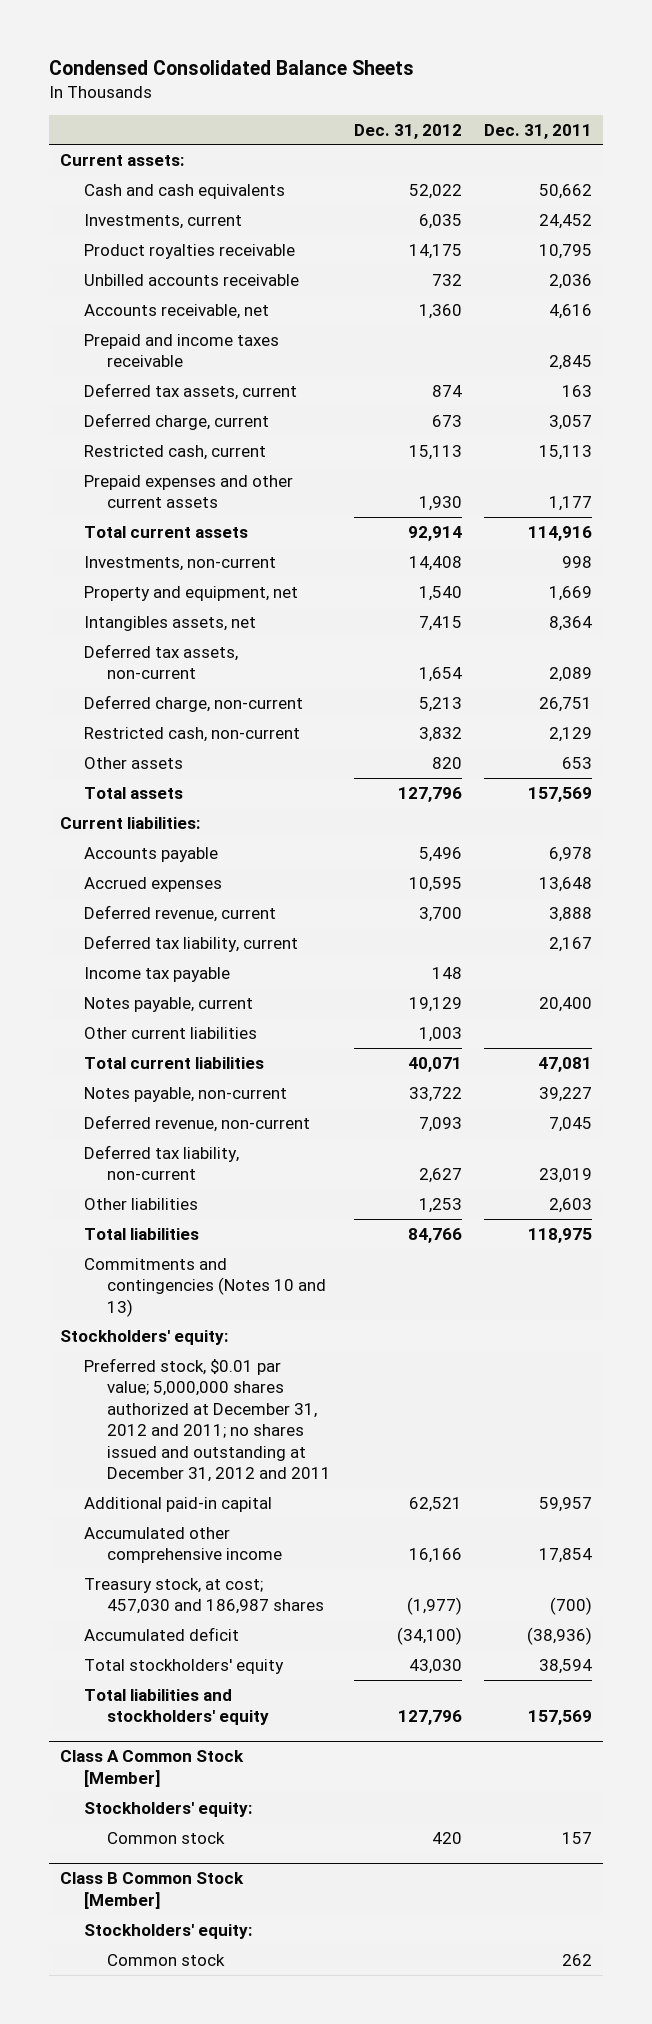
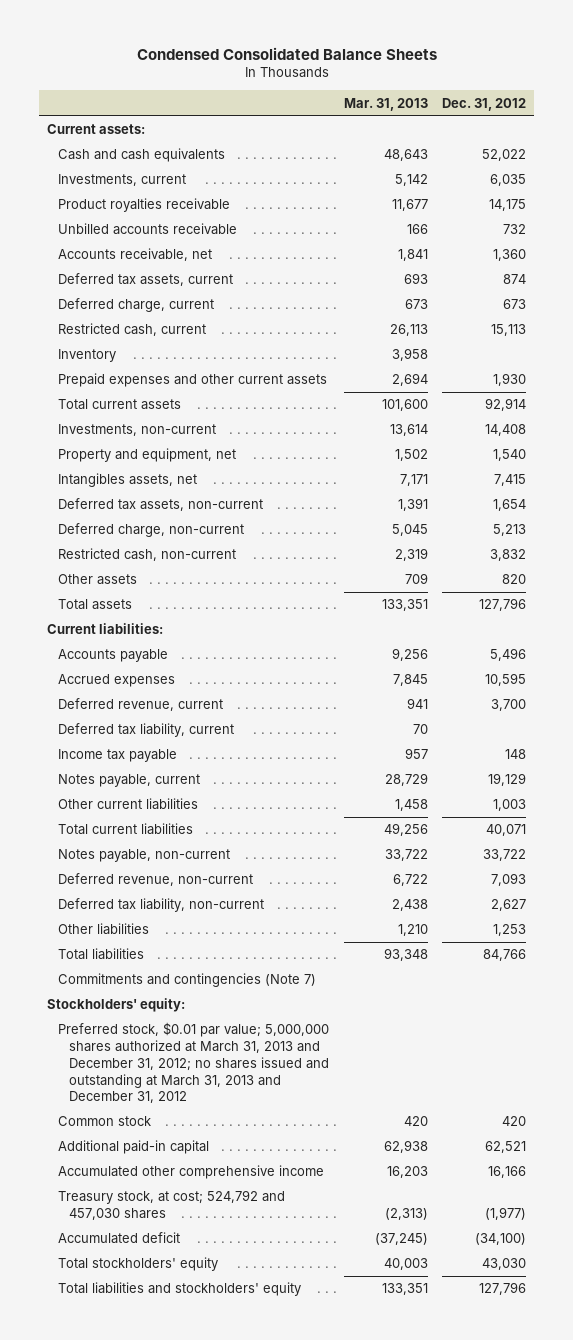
[484,123,593,139] Dec. 31, 2011 -> none
none -> [343,97,428,111] Mar. 31, 2013
[83,333,279,368] Prepaid and income taxes receivable -> none
none -> [58,349,117,363] Inventory
[83,1257,327,1317] Commitments and contingencies (Notes 10 and 13) -> [58,973,317,988] Commitments and contingencies (Note 7)
[83,1357,332,1482] Preferred stock, $0.01 par value; 5,000,000 shares authorized at December 31, 2012 and 2011; no shares issued and outstanding at December 31, 2012 and 2011 -> [58,1022,330,1104] Preferred stock, $0.01 par value; 5,000,000 shares authorized at March 31, 2013 and December 31, 2012; no shares issued and outstanding at March 31, 2013 and December 31, 2012
none -> [58,1116,152,1127] Common stock
[83,1577,325,1615] Treasury stock, at cost; 457,030 and 186,987 shares -> [58,1190,286,1221] Treasury stock, at cost; 524,792 and 457,030 shares
[60,1750,245,1787] Class A Common Stock [Member] -> none
[83,1801,252,1817] Stockholders' equity: -> none
[107,1831,226,1844] Common stock -> none
[60,1872,245,1909] Class B Common Stock [Member] -> none
[83,1923,252,1939] Stockholders' equity: -> none
[107,1953,226,1966] Common stock -> none

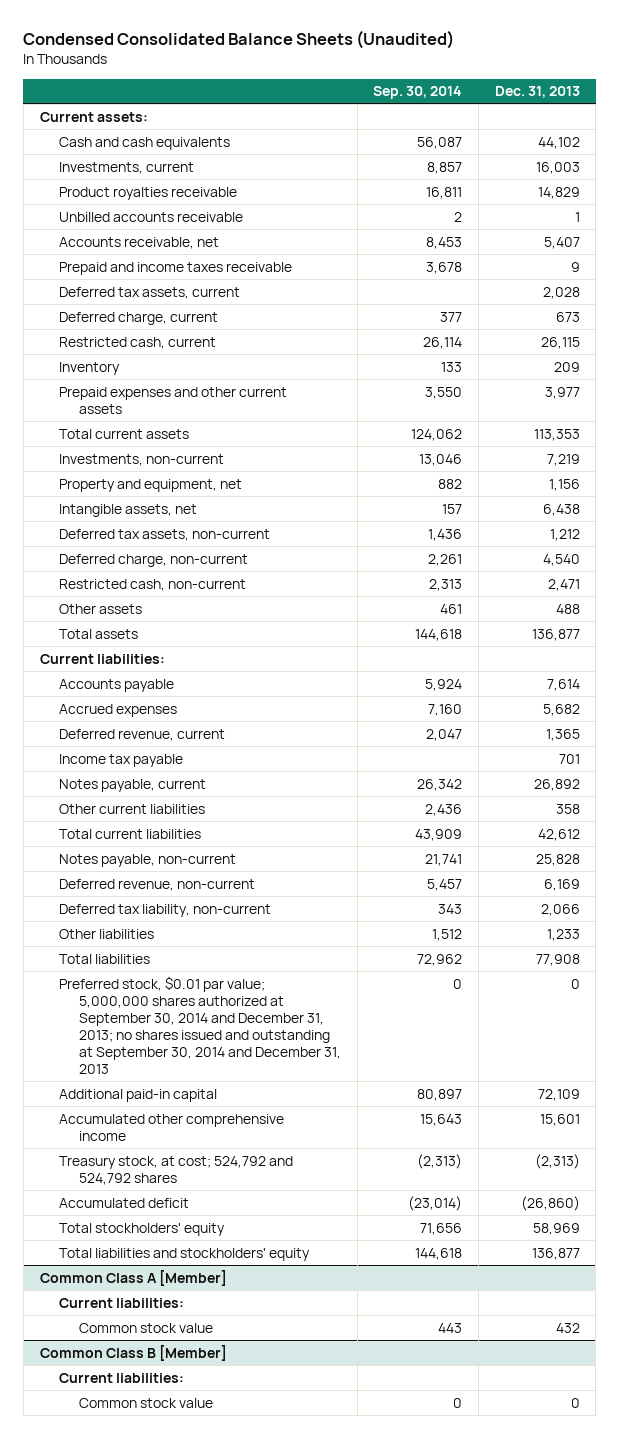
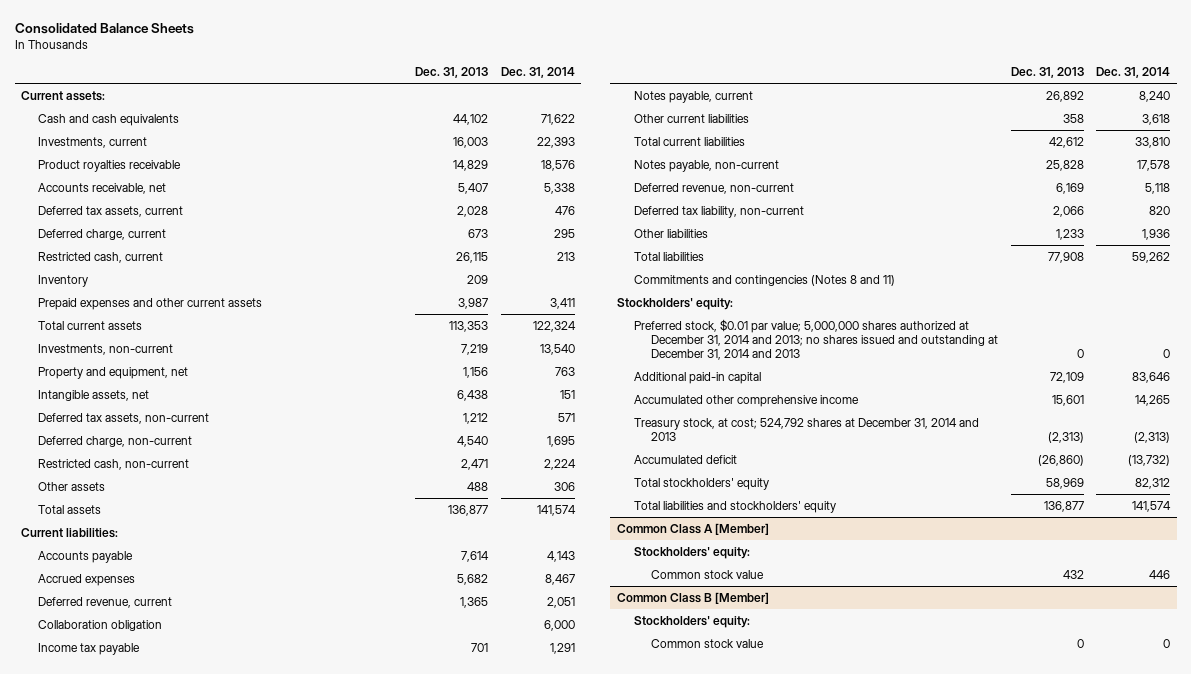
[23,30,455,50] Condensed Consolidated Balance Sheets (Unaudited) -> [14,22,194,34] Consolidated Balance Sheets
[373,86,463,100] Sep. 30, 2014 -> none
none -> [500,67,575,79] Dec. 31, 2014
[59,211,244,222] Unbilled accounts receivable -> none
[59,261,293,275] Prepaid and income taxes receivable -> none
[544,386,580,399] 3,977 -> [458,297,489,309] 3,987
none -> [38,619,163,631] Collaboration obligation
none -> [633,274,895,286] Commitments and contingencies (Notes 8 and 11)
none -> [616,297,733,310] Stockholders' equity:
[59,975,342,1074] Preferred stock, $0.01 par value; 5,000,000 shares authorized at September 30, 2014 and December 31, 2013; no shares issued and outstanding at September 30, 2014 and December 31, 2013 -> [633,318,999,361] Preferred stock, $0.01 par value; 5,000,000 shares authorized at December 31, 2014 and 2013; no shares issued and outstanding at December 31, 2014 and 2013
[59,1155,294,1185] Treasury stock, at cost; 524,792 and 524,792 shares -> [633,417,979,442] Treasury stock, at cost; 524,792 shares at December 31, 2014 and 2013
[59,1297,185,1308] Current liabilities: -> none
none -> [633,546,750,559] Stockholders' equity:
[59,1372,185,1383] Current liabilities: -> none
none -> [633,615,750,628] Stockholders' equity:

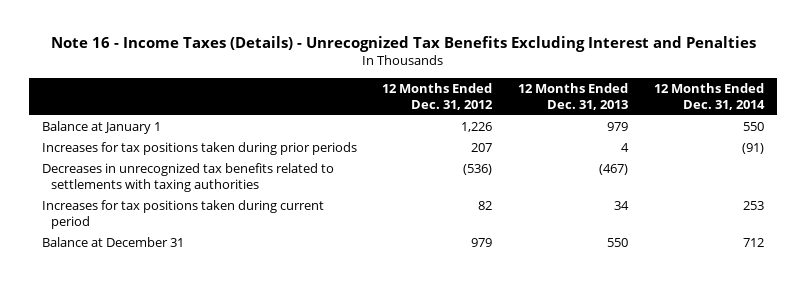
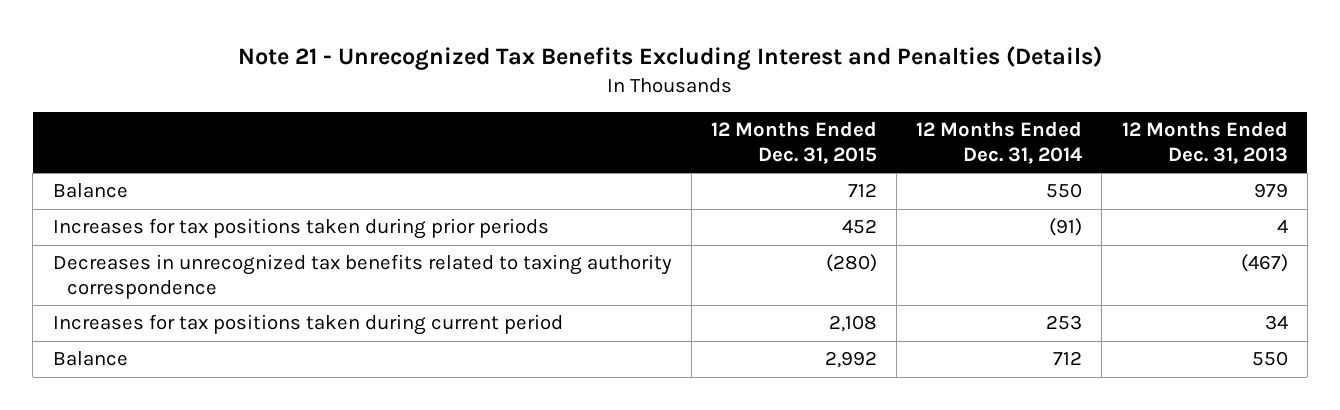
[50,36,756,53] Note 16 - Income Taxes (Details) - Unrecognized Tax Benefits Excluding Interest and Penalties -> [238,46,1103,71] Note 21 - Unrecognized Tax Benefits Excluding Interest and Penalties (Details)
[382,82,494,111] 12 Months Ended Dec. 31, 2012 -> none
none -> [710,121,877,164] 12 Months Ended Dec. 31, 2015
[41,120,161,134] Balance at January 1 -> [52,183,128,199] Balance
[41,162,334,193] Decreases in unrecognized tax benefits related to settlements with taxing authorities -> [52,254,672,299] Decreases in unrecognized tax benefits related to taxing authority correspondence
[41,236,184,247] Balance at December 31 -> [52,351,128,367] Balance

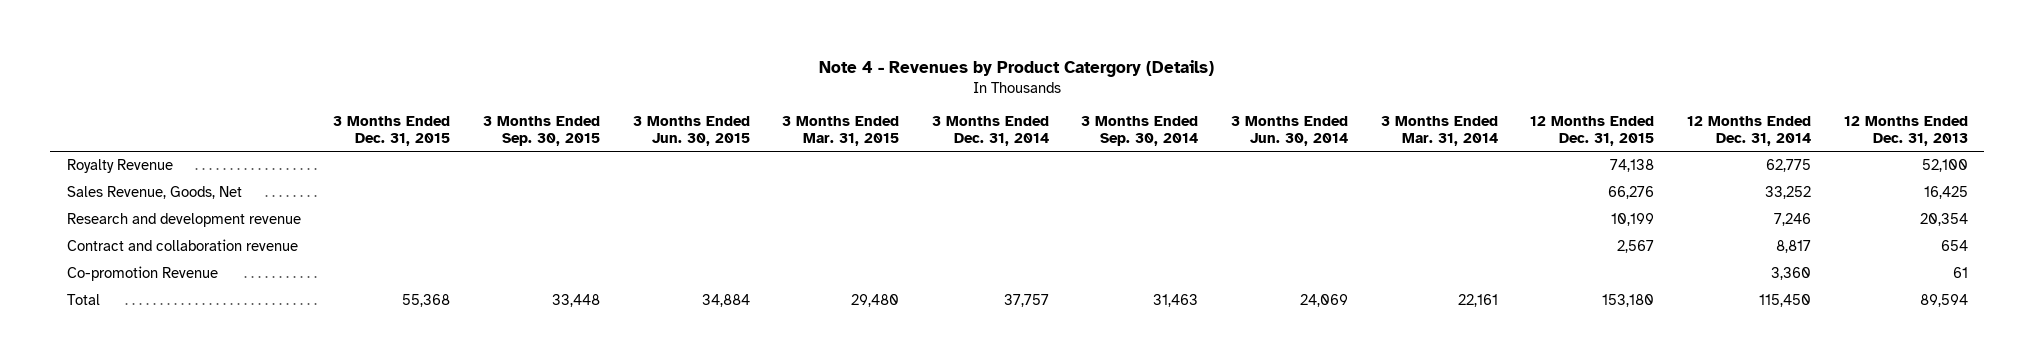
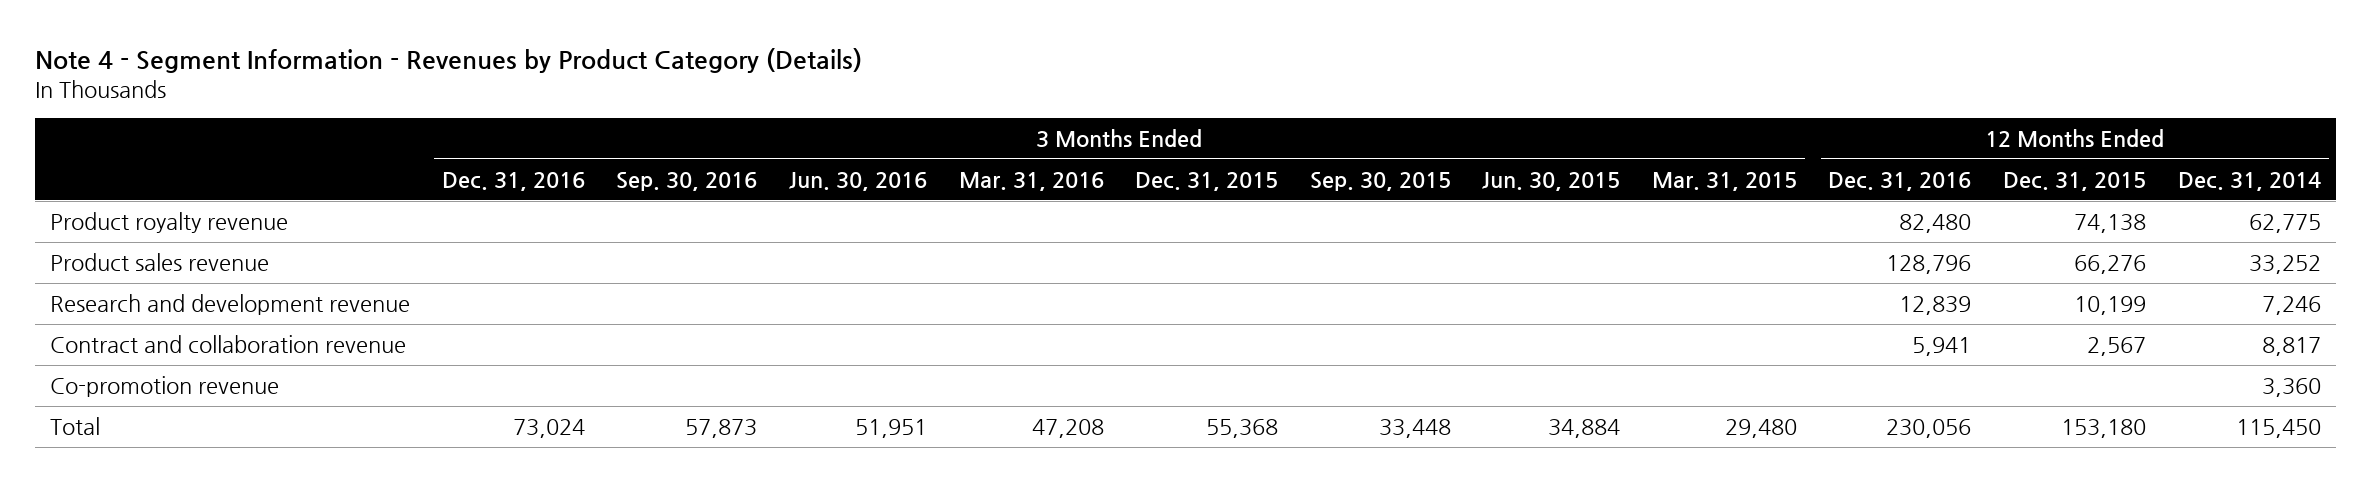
[819,60,1215,78] Note 4 - Revenues by Product Catergory (Details) -> [34,47,862,73] Note 4 - Segment Information - Revenues by Product Category (Details)
[931,115,1049,146] 3 Months Ended Dec. 31, 2014 -> none
[1081,115,1199,146] 3 Months Ended Sep. 30, 2014 -> none
[1231,115,1349,146] 3 Months Ended Jun. 30, 2014 -> none
[1380,115,1498,146] 3 Months Ended Mar. 31, 2014 -> none
[1843,115,1968,146] 12 Months Ended Dec. 31, 2013 -> none
none -> [441,171,585,191] Dec. 31, 2016
none -> [616,171,758,191] Sep. 30, 2016
none -> [789,171,928,191] Jun. 30, 2016
none -> [958,171,1104,191] Mar. 31, 2016
none -> [1828,171,1972,191] Dec. 31, 2016
[66,159,173,174] Royalty Revenue -> [50,211,289,233] Product royalty revenue
[66,186,242,200] Sales Revenue, Goods, Net -> [50,252,270,271] Product sales revenue
[66,266,218,282] Co-promotion Revenue -> [50,375,280,397] Co-promotion revenue

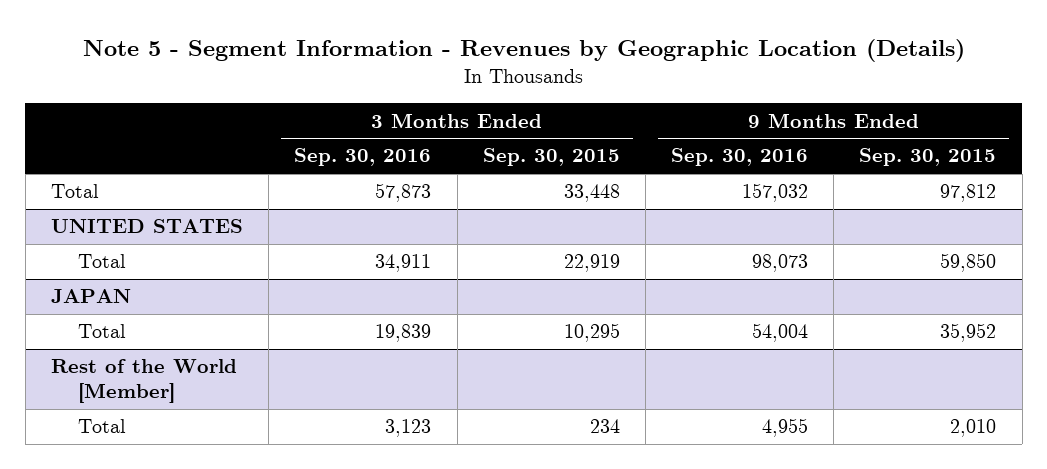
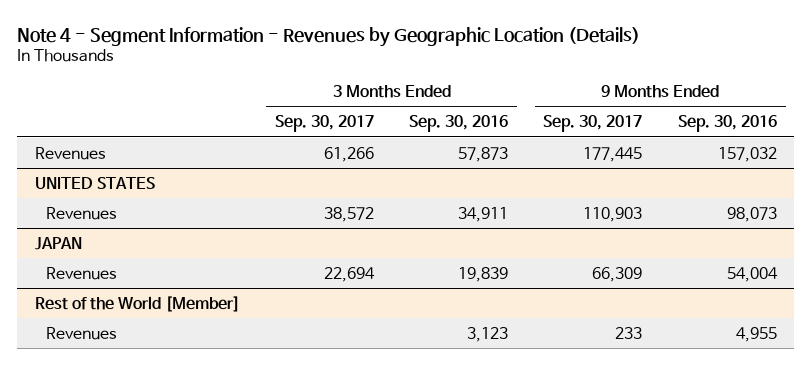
[82,39,965,63] Note 5 - Segment Information - Revenues by Geographic Location (Details) -> [16,26,640,47] Note 4 - Segment Information - Revenues by Geographic Location (Details)
[482,148,620,167] Sep. 30, 2015 -> none
[859,148,997,167] Sep. 30, 2015 -> none
none -> [274,115,374,133] Sep. 30, 2017
none -> [543,115,643,133] Sep. 30, 2017
[50,184,99,199] Total -> [34,146,106,160] Revenues
[77,254,126,269] Total -> [45,206,117,220] Revenues
[77,324,126,339] Total -> [45,266,117,280] Revenues
[77,419,126,434] Total -> [45,326,117,340] Revenues

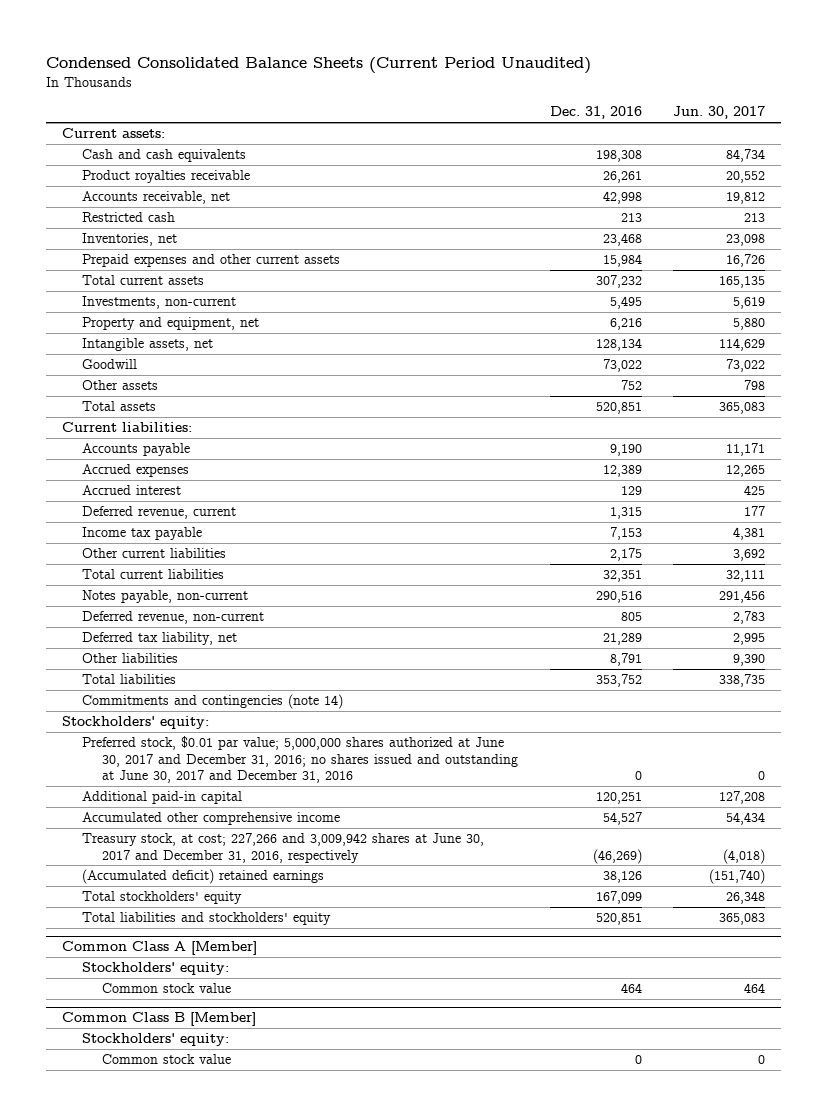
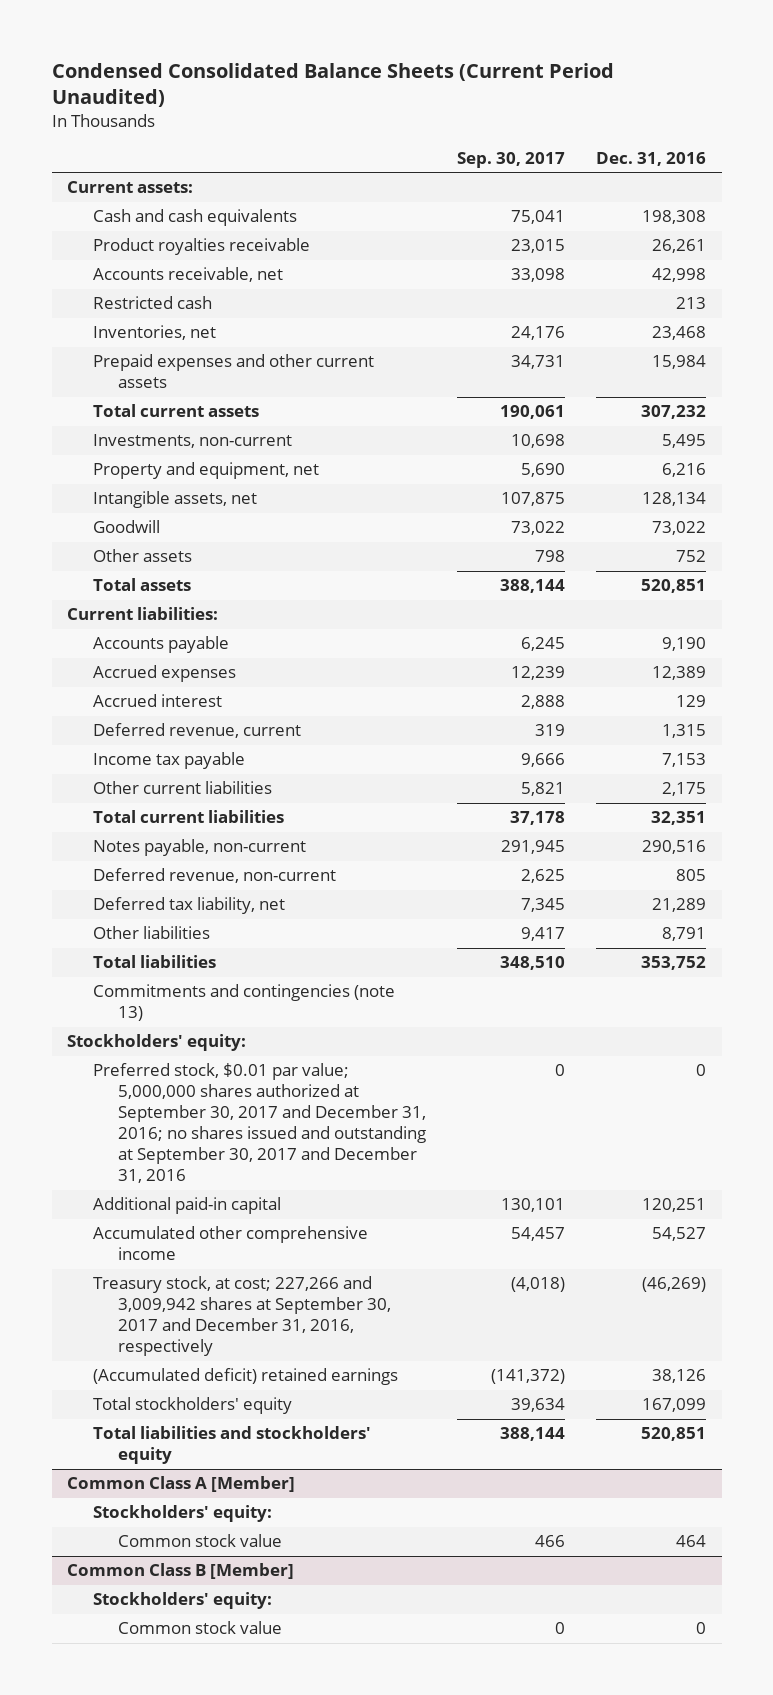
[672,106,765,120] Jun. 30, 2017 -> none
none -> [457,151,566,168] Sep. 30, 2017
[82,694,344,710] Commitments and contingencies (note 14) -> [92,984,395,1022] Commitments and contingencies (note 13)
[82,736,519,783] Preferred stock, $0.01 par value; 5,000,000 shares authorized at June 30, 2017 and December 31, 2016; no shares issued and outstanding at June 30, 2017 and December 31, 2016 -> [92,1063,427,1184] Preferred stock, $0.01 par value; 5,000,000 shares authorized at September 30, 2017 and December 31, 2016; no shares issued and outstanding at September 30, 2017 and December 31, 2016
[82,833,485,863] Treasury stock, at cost; 227,266 and 3,009,942 shares at June 30, 2017 and December 31, 2016, respectively -> [92,1276,392,1357] Treasury stock, at cost; 227,266 and 3,009,942 shares at September 30, 2017 and December 31, 2016, respectively

